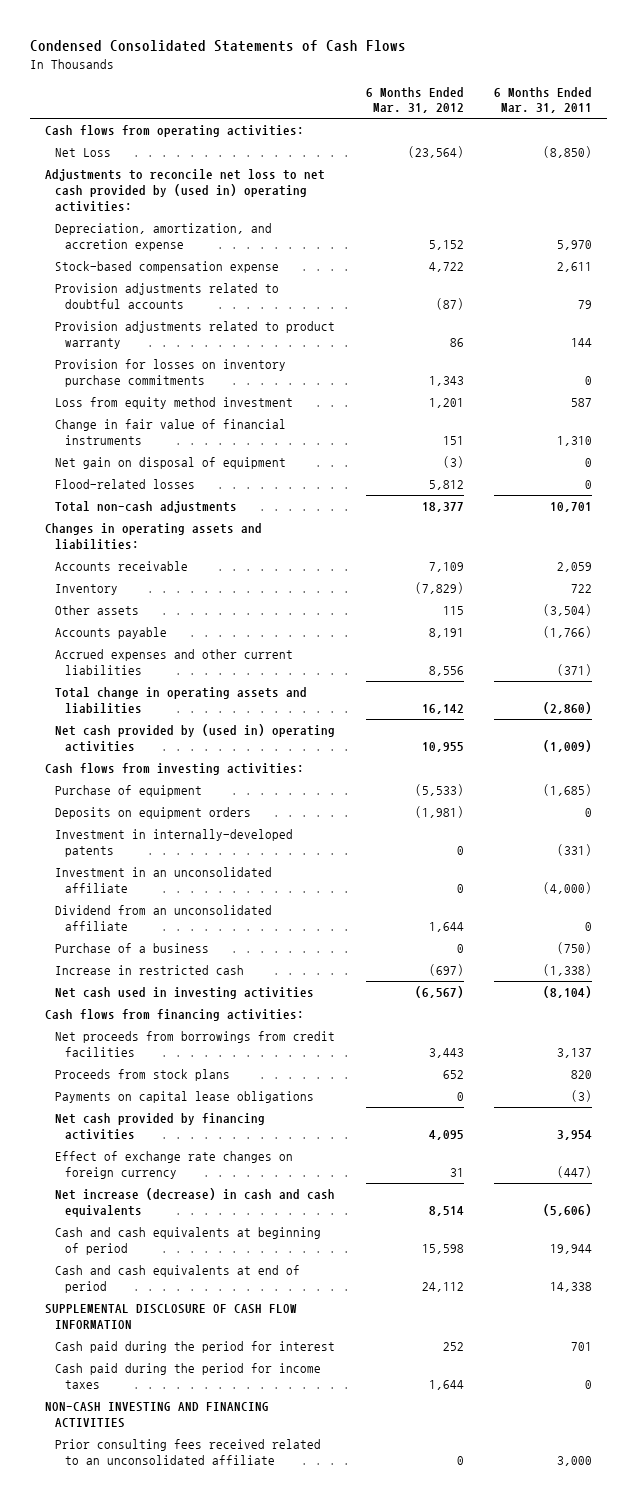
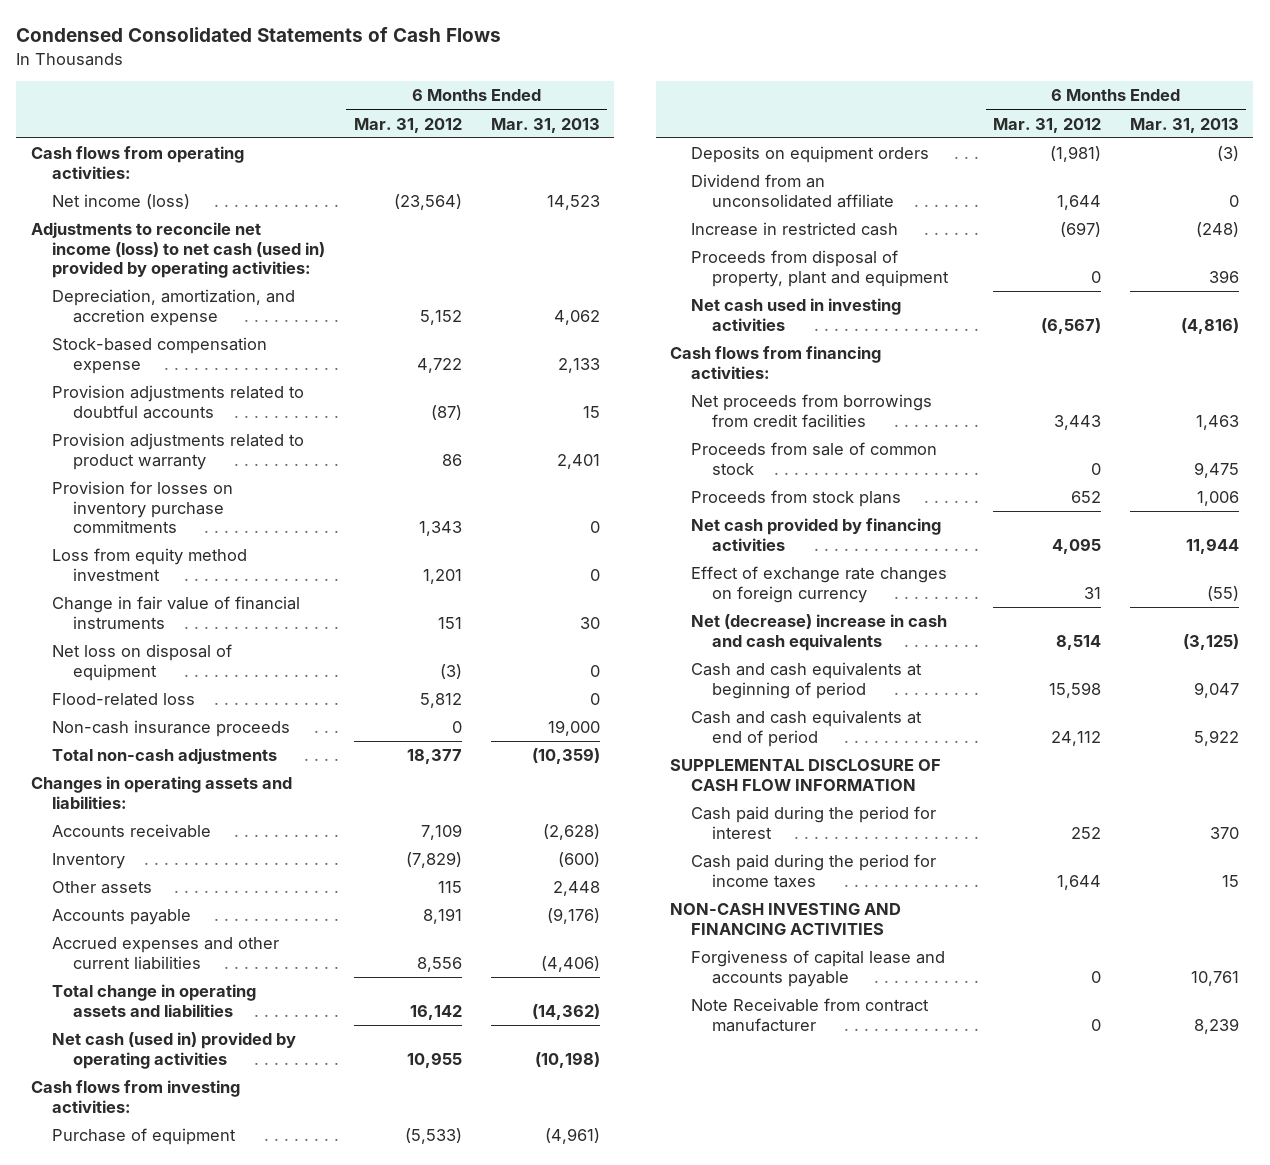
[494,86,593,114] 6 Months Ended Mar. 31, 2011 -> none
none -> [490,117,600,133] Mar. 31, 2013
[55,148,112,158] Net Loss -> [51,194,190,210] Net income (loss)
[45,169,326,212] Adjustments to reconcile net loss to net cash provided by (used in) operating activities: -> [30,222,325,279] Adjustments to reconcile net income (loss) to net cash (used in) provided by operating activities:
[55,457,287,470] Net gain on disposal of equipment -> [51,644,232,681] Net loss on disposal of equipment
[55,479,196,490] Flood-related losses -> [51,693,195,707] Flood-related loss
none -> [51,720,290,738] Non-cash insurance proceeds
[55,724,336,753] Net cash provided by (used in) operating activities -> [51,1032,296,1069] Net cash (used in) provided by operating activities
[55,829,294,858] Investment in internally-developed patents -> none
[55,867,273,894] Investment in an unconsolidated affiliate -> none
[55,943,210,954] Purchase of a business -> none
none -> [691,250,950,287] Proceeds from disposal of property, plant and equipment
none -> [691,442,938,475] Proceeds from sale of common stock
[55,1091,315,1104] Payments on capital lease obligations -> none
[55,1188,336,1218] Net increase (decrease) in cash and cash equivalents -> [691,614,948,651] Net (decrease) increase in cash and cash equivalents
[55,1439,322,1466] Prior consulting fees received related to an unconsolidated affiliate -> none
none -> [691,950,946,987] Forgiveness of capital lease and accounts payable
none -> [691,998,930,1032] Note Receivable from contract manufacturer

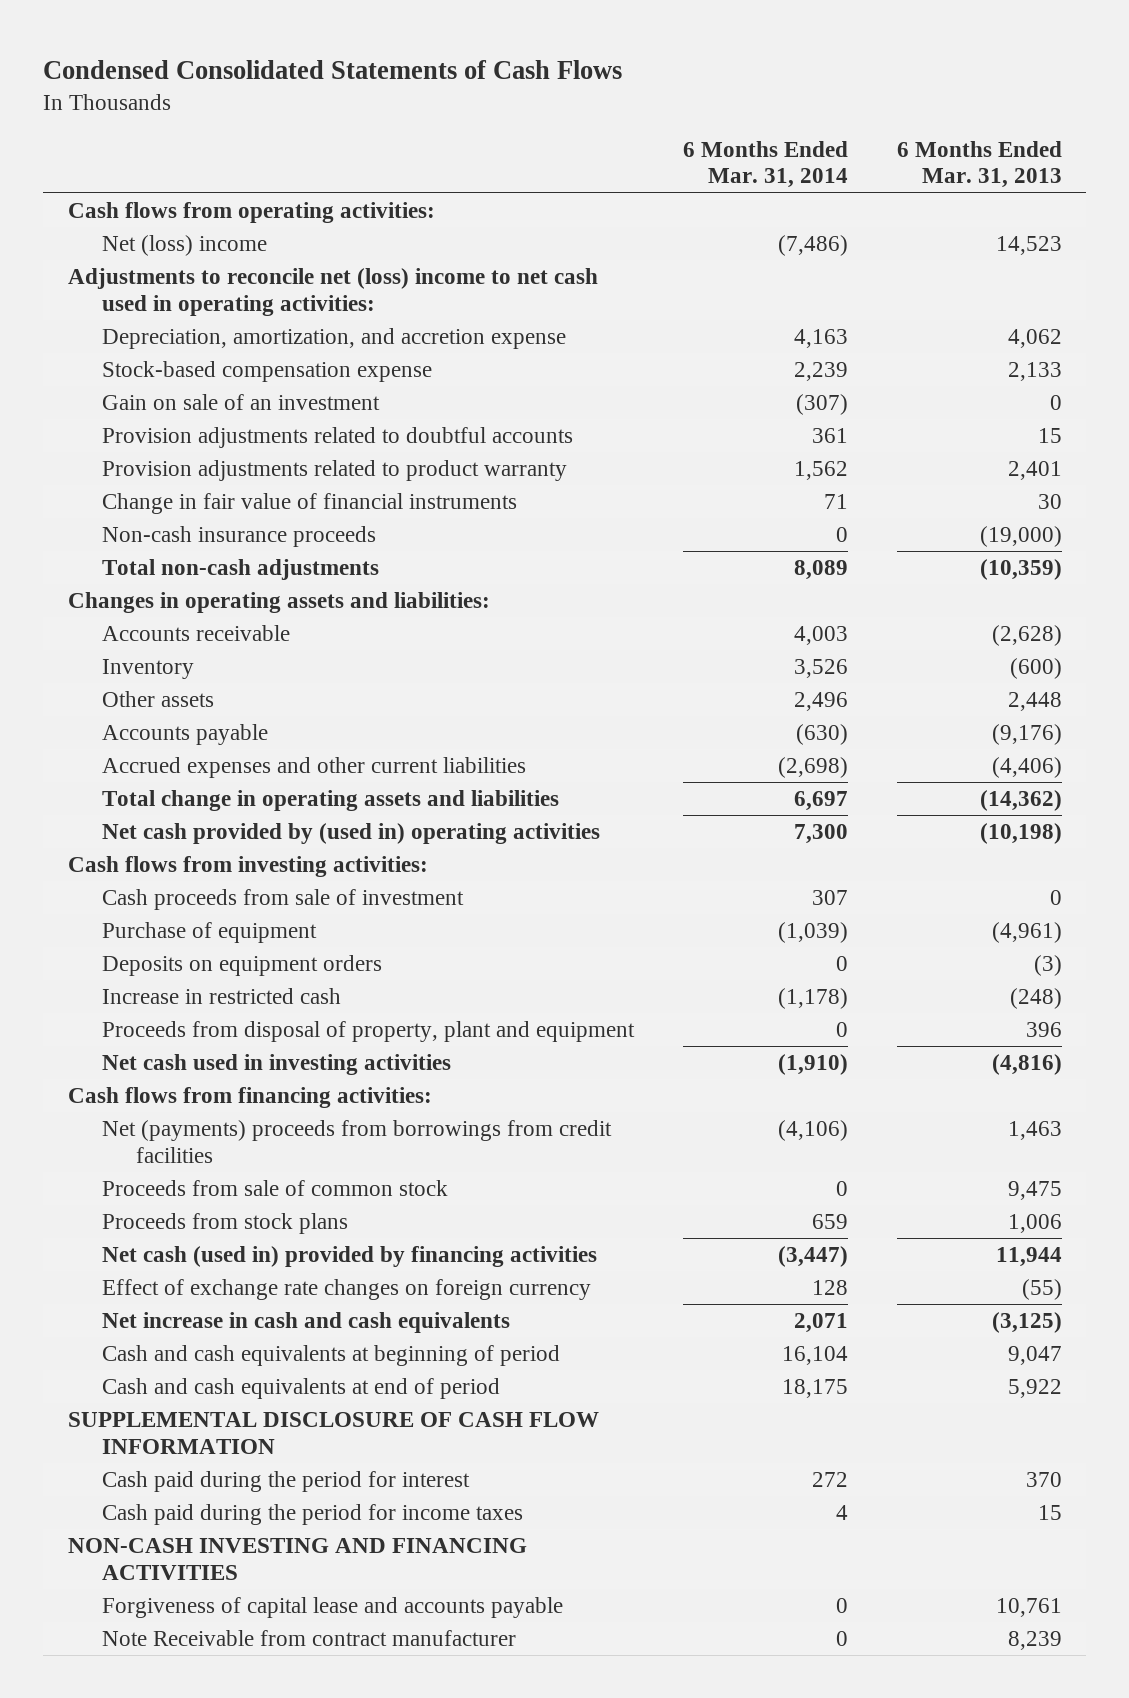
[353,117,462,133] Mar. 31, 2012 -> none
none -> [682,140,848,189] 6 Months Ended Mar. 31, 2014
[51,194,190,210] Net income (loss) -> [101,235,267,257] Net (loss) income
[30,222,325,279] Adjustments to reconcile net income (loss) to net cash (used in) provided by operating activities: -> [67,268,598,316] Adjustments to reconcile net (loss) income to net cash used in operating activities:
none -> [101,394,380,411] Gain on sale of an investment
[51,481,233,534] Provision for losses on inventory purchase commitments -> none
[51,548,247,581] Loss from equity method investment -> none
[51,644,232,681] Net loss on disposal of equipment -> none
[51,693,195,707] Flood-related loss -> none
[547,720,600,737] 19,000 -> [979,526,1062,548] (19,000)
[51,1032,296,1069] Net cash (used in) provided by operating activities -> [101,823,600,845] Net cash provided by (used in) operating activities
none -> [101,889,464,911] Cash proceeds from sale of investment
[691,174,895,208] Dividend from an unconsolidated affiliate -> none
[691,394,933,428] Net proceeds from borrowings from credit facilities -> [101,1120,612,1163] Net (payments) proceeds from borrowings from credit facilities
[691,518,942,551] Net cash provided by financing activities -> [101,1246,597,1268] Net cash (used in) provided by financing activities
[691,614,948,651] Net (decrease) increase in cash and cash equivalents -> [101,1312,510,1334] Net increase in cash and cash equivalents

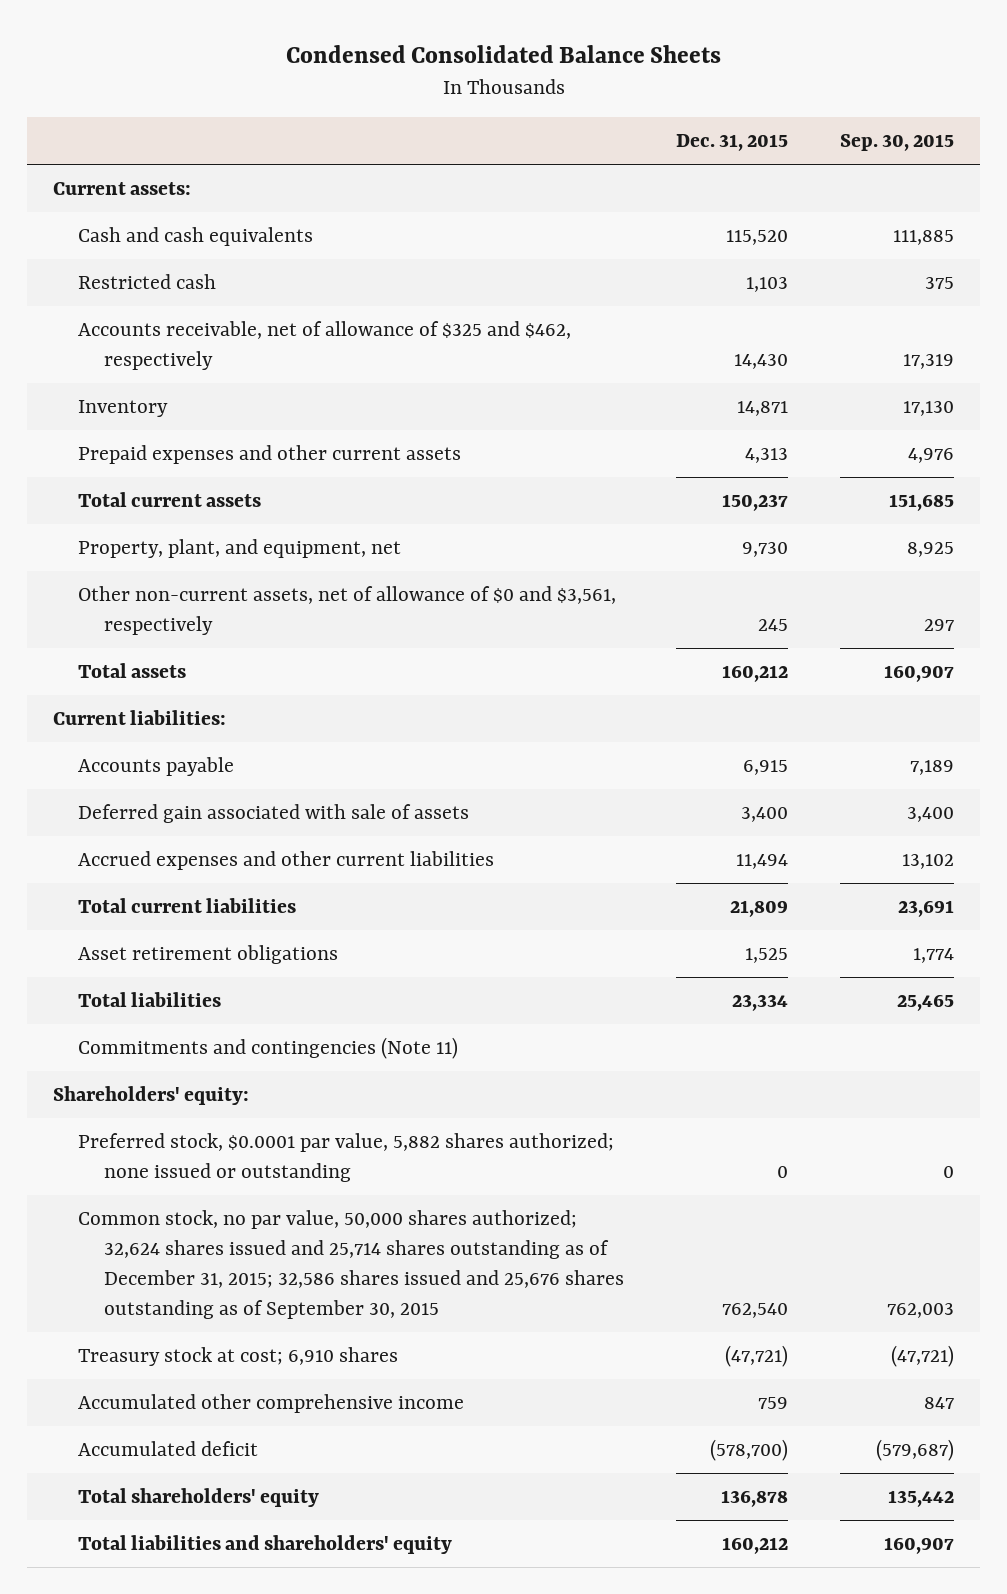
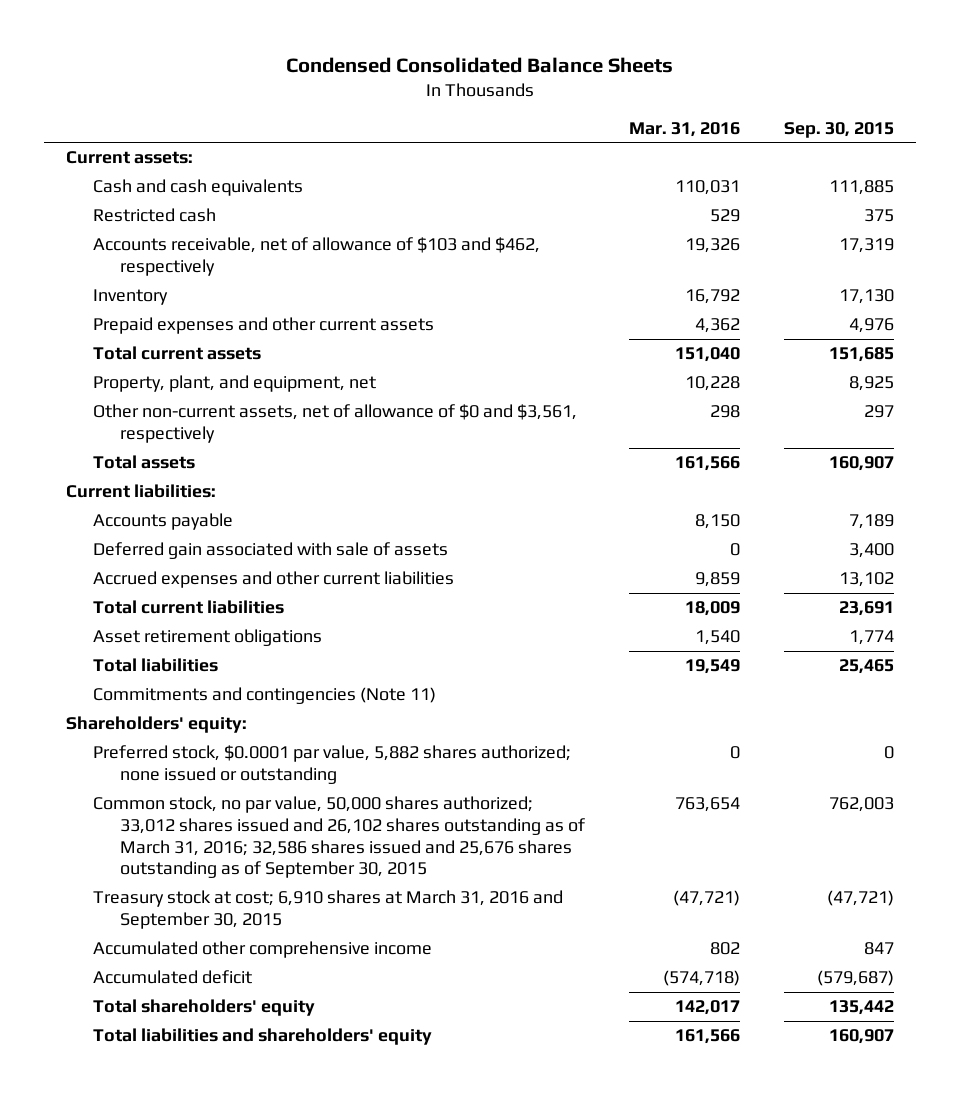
[675,134,788,152] Dec. 31, 2015 -> none
none -> [629,121,741,137] Mar. 31, 2016
[78,321,572,371] Accounts receivable, net of allowance of $325 and $462, respectively -> [92,237,540,276] Accounts receivable, net of allowance of $103 and $462, respectively
[78,1210,624,1319] Common stock, no par value, 50,000 shares authorized; 32,624 shares issued and 25,714 shares outstanding as of December 31, 2015; 32,586 shares issued and 25,676 shares outstanding as of September 30, 2015 -> [92,796,585,879] Common stock, no par value, 50,000 shares authorized; 33,012 shares issued and 26,102 shares outstanding as of March 31, 2016; 32,586 shares issued and 25,676 shares outstanding as of September 30, 2015
[78,1347,399,1367] Treasury stock at cost; 6,910 shares -> [92,890,563,929] Treasury stock at cost; 6,910 shares at March 31, 2016 and September 30, 2015

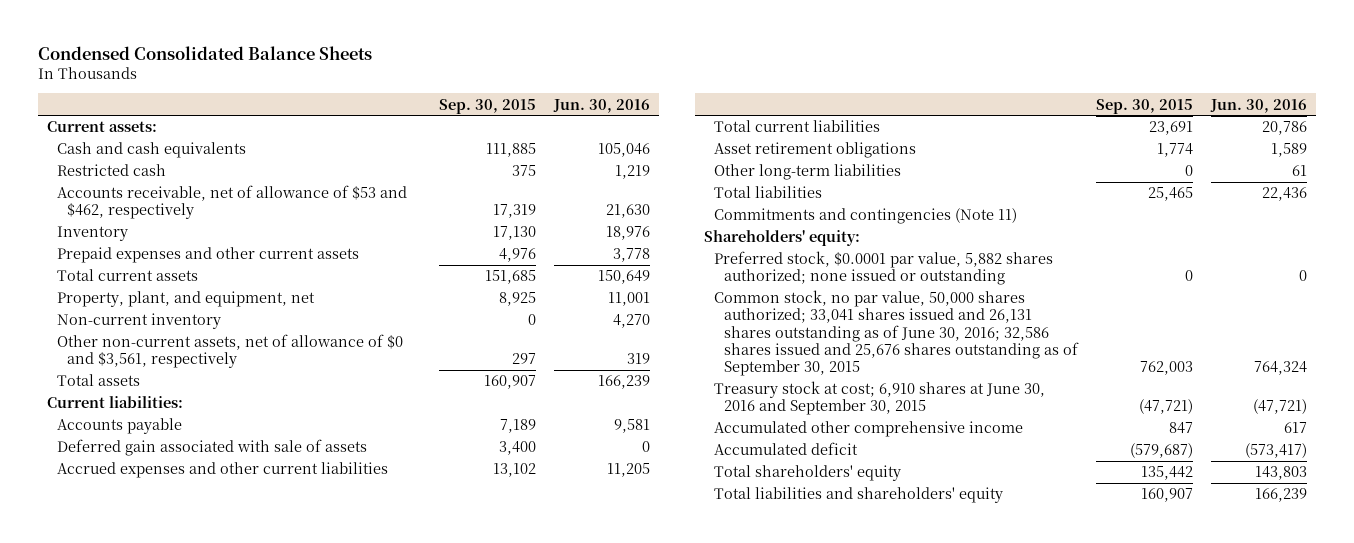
[629,121,741,137] Mar. 31, 2016 -> none
none -> [552,98,650,113] Jun. 30, 2016
[92,237,540,276] Accounts receivable, net of allowance of $103 and $462, respectively -> [56,185,407,220] Accounts receivable, net of allowance of $53 and $462, respectively
none -> [56,313,221,330] Non-current inventory
none -> [713,164,901,181] Other long-term liabilities
[92,796,585,879] Common stock, no par value, 50,000 shares authorized; 33,012 shares issued and 26,102 shares outstanding as of March 31, 2016; 32,586 shares issued and 25,676 shares outstanding as of September 30, 2015 -> [713,290,1079,377] Common stock, no par value, 50,000 shares authorized; 33,041 shares issued and 26,131 shares outstanding as of June 30, 2016; 32,586 shares issued and 25,676 shares outstanding as of September 30, 2015
[92,890,563,929] Treasury stock at cost; 6,910 shares at March 31, 2016 and September 30, 2015 -> [713,381,1045,416] Treasury stock at cost; 6,910 shares at June 30, 2016 and September 30, 2015

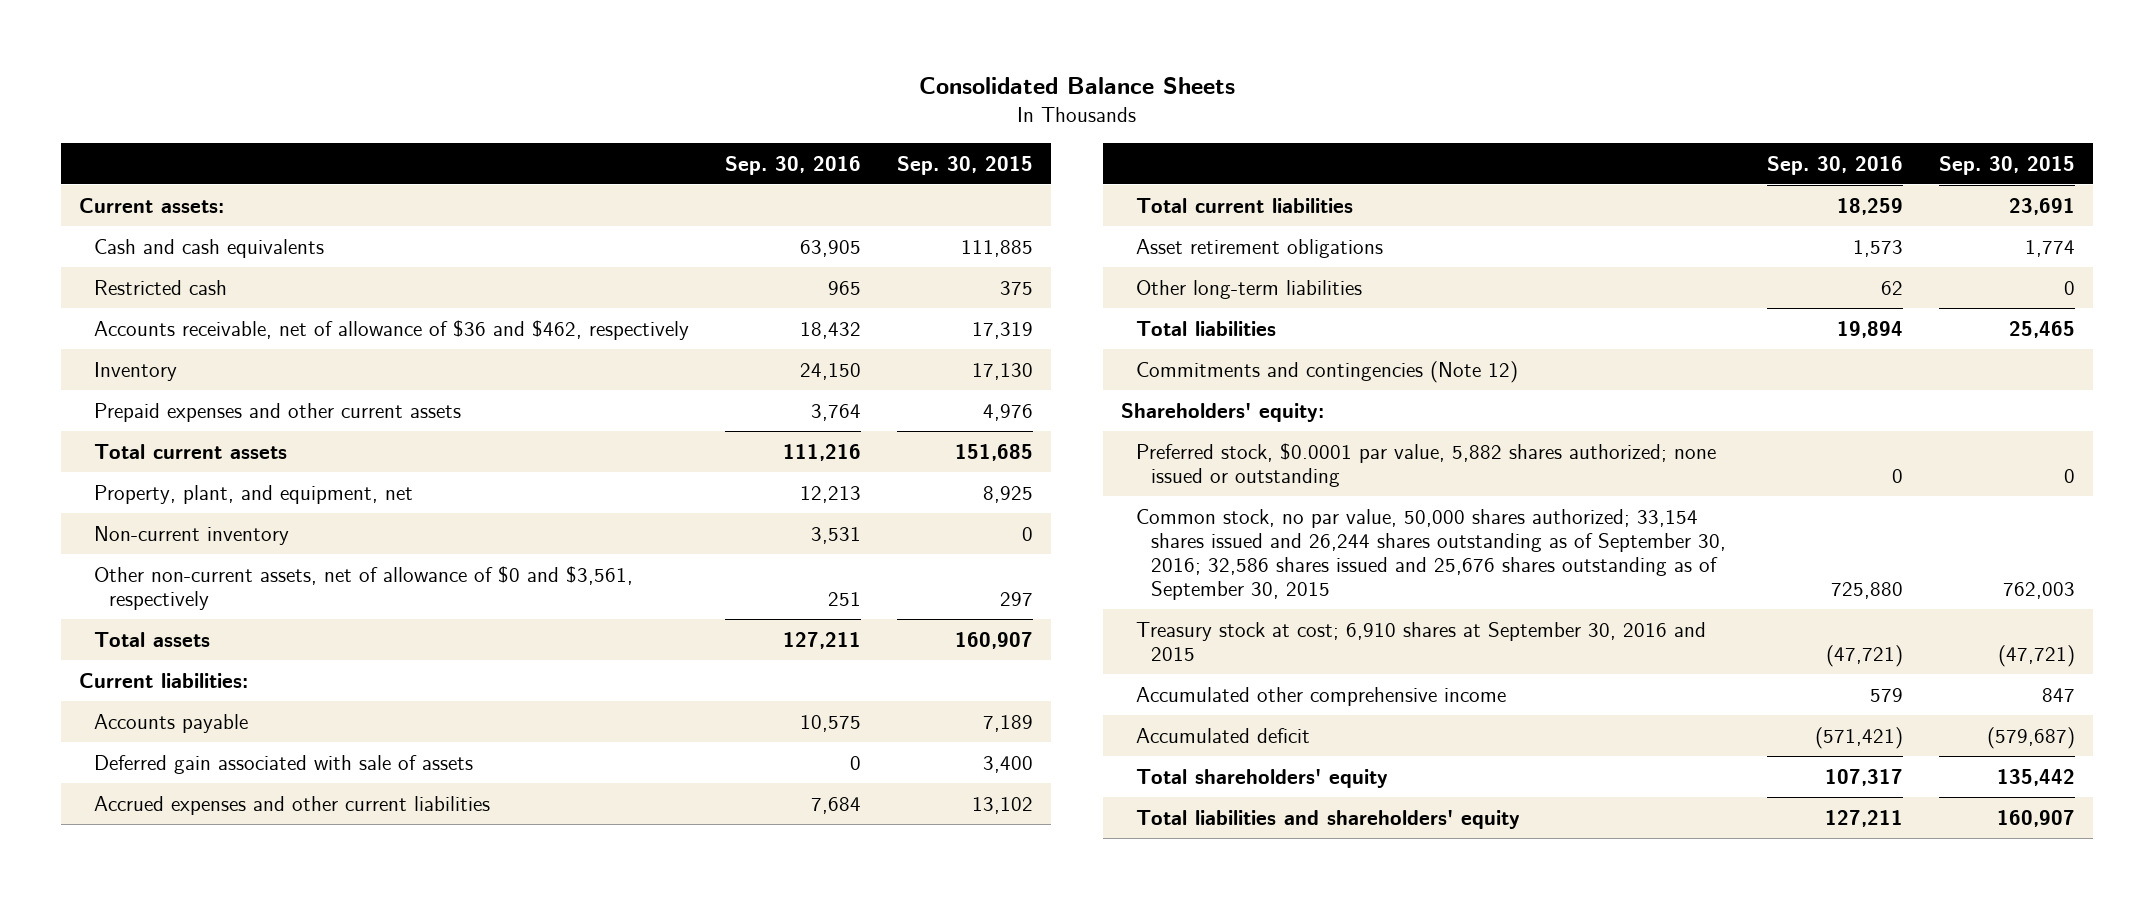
[37,45,372,60] Condensed Consolidated Balance Sheets -> [918,76,1235,94] Consolidated Balance Sheets
[552,98,650,113] Jun. 30, 2016 -> none
none -> [724,155,861,175] Sep. 30, 2016
[56,185,407,220] Accounts receivable, net of allowance of $53 and $462, respectively -> [93,319,689,340] Accounts receivable, net of allowance of $36 and $462, respectively
[713,208,1017,225] Commitments and contingencies (Note 11) -> [1136,360,1519,383] Commitments and contingencies (Note 12)
[713,290,1079,377] Common stock, no par value, 50,000 shares authorized; 33,041 shares issued and 26,131 shares outstanding as of June 30, 2016; 32,586 shares issued and 25,676 shares outstanding as of September 30, 2015 -> [1136,508,1727,601] Common stock, no par value, 50,000 shares authorized; 33,154 shares issued and 26,244 shares outstanding as of September 30, 2016; 32,586 shares issued and 25,676 shares outstanding as of September 30, 2015
[713,381,1045,416] Treasury stock at cost; 6,910 shares at June 30, 2016 and September 30, 2015 -> [1136,621,1707,661] Treasury stock at cost; 6,910 shares at September 30, 2016 and 2015

